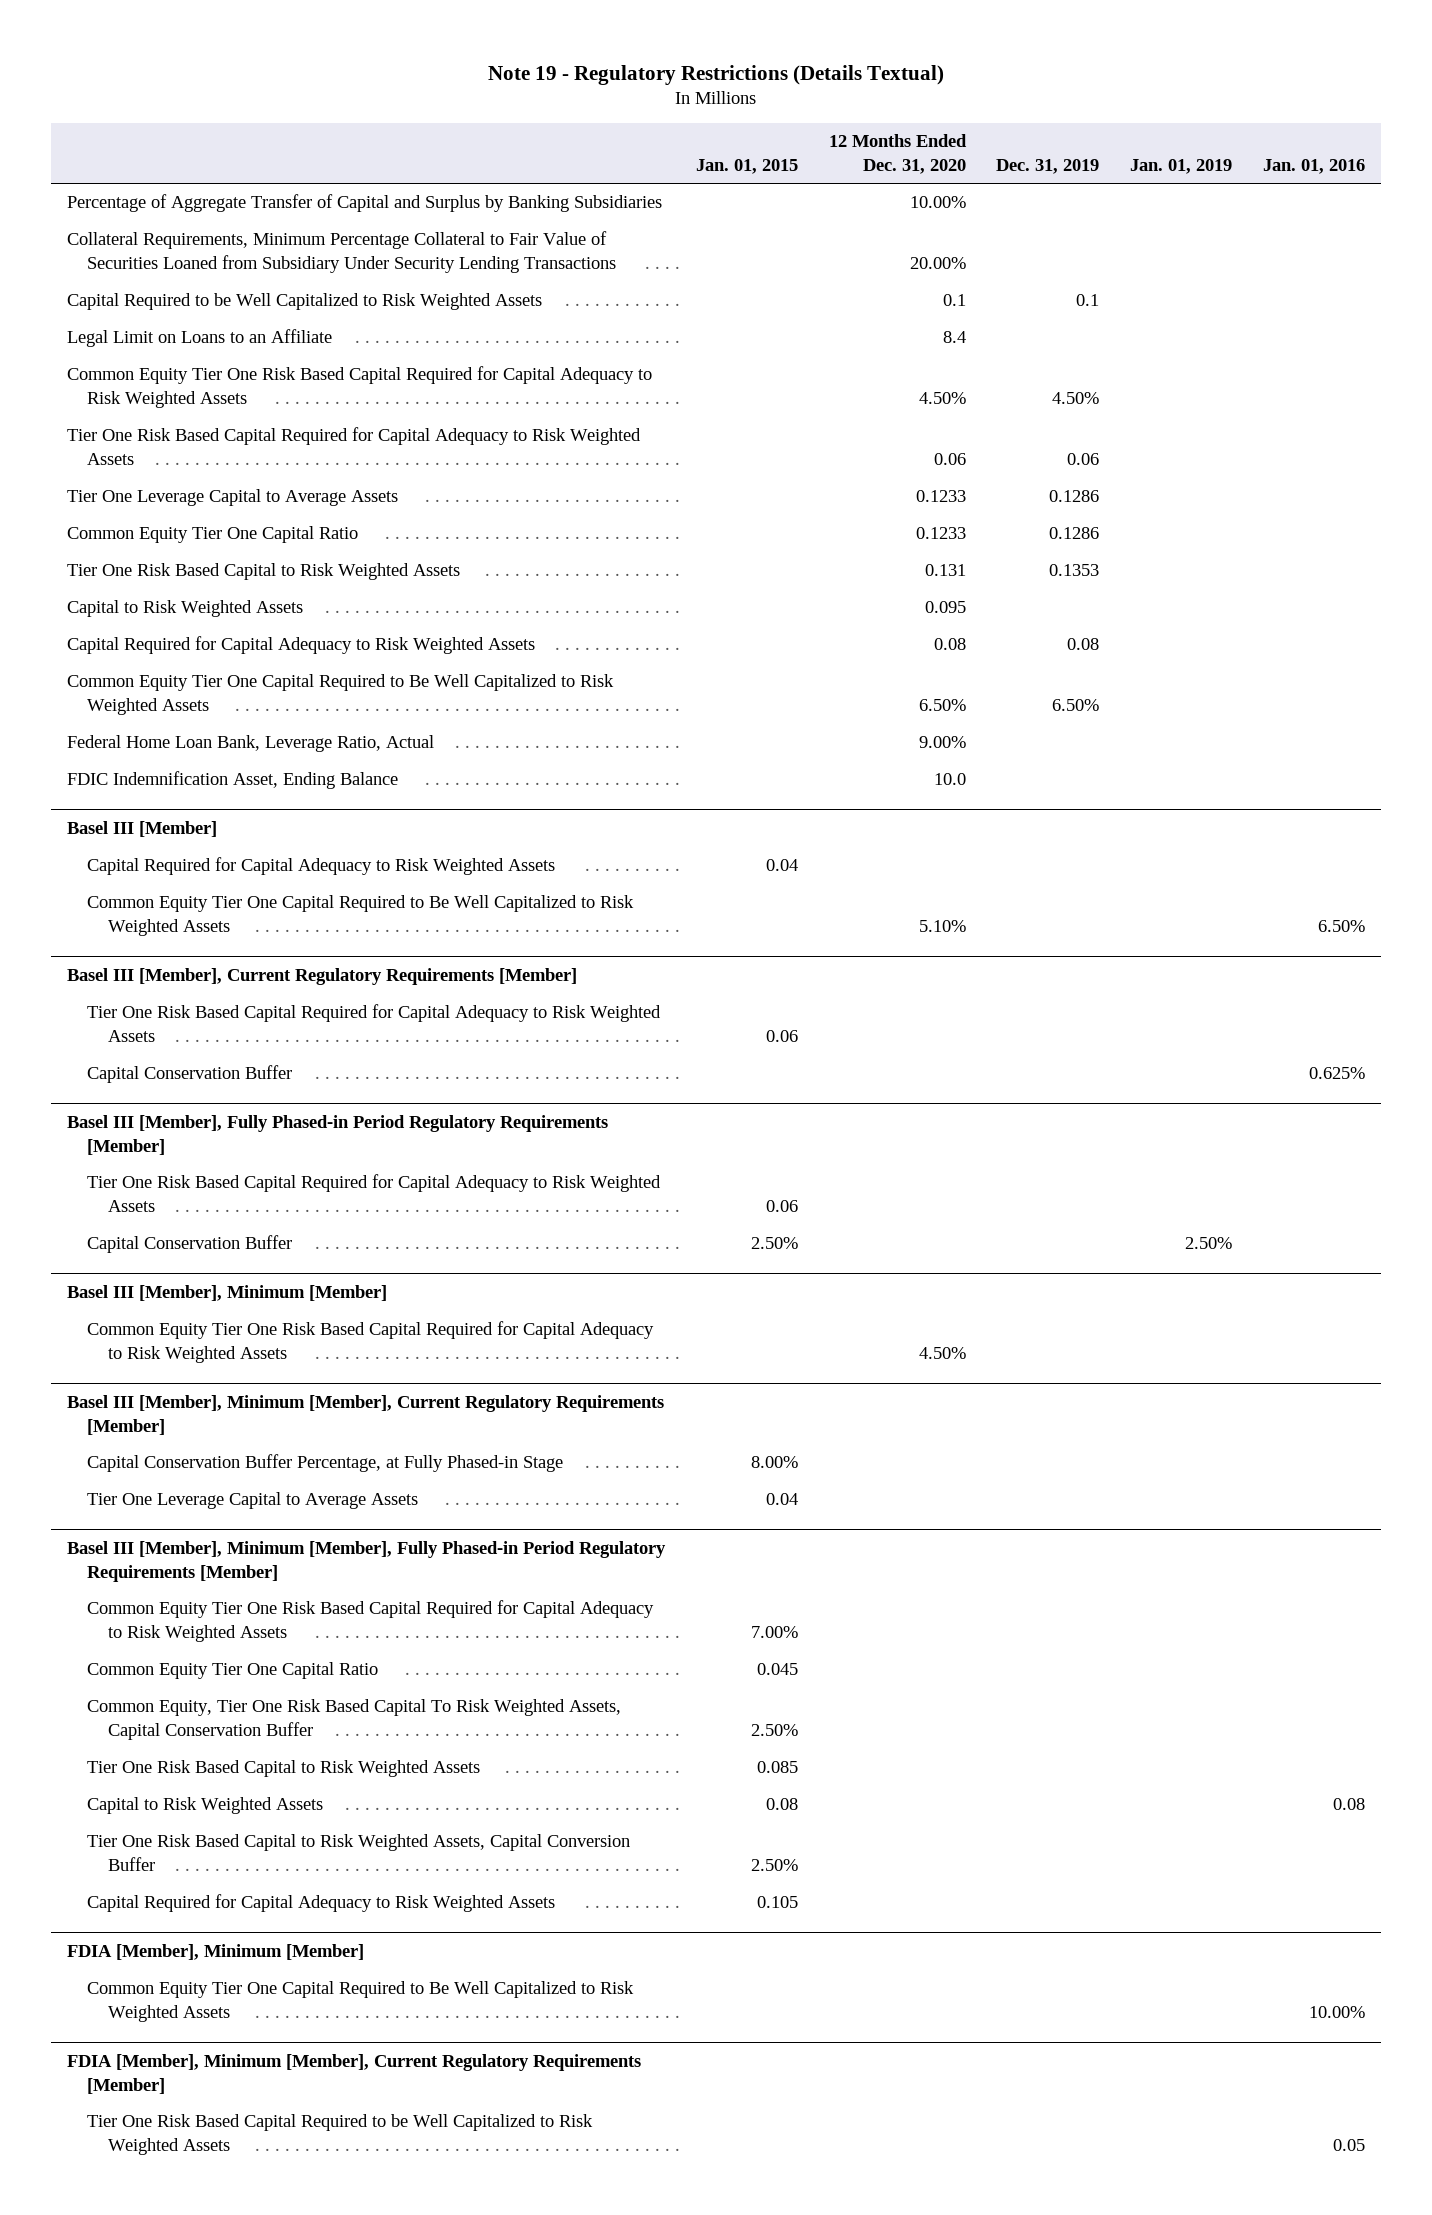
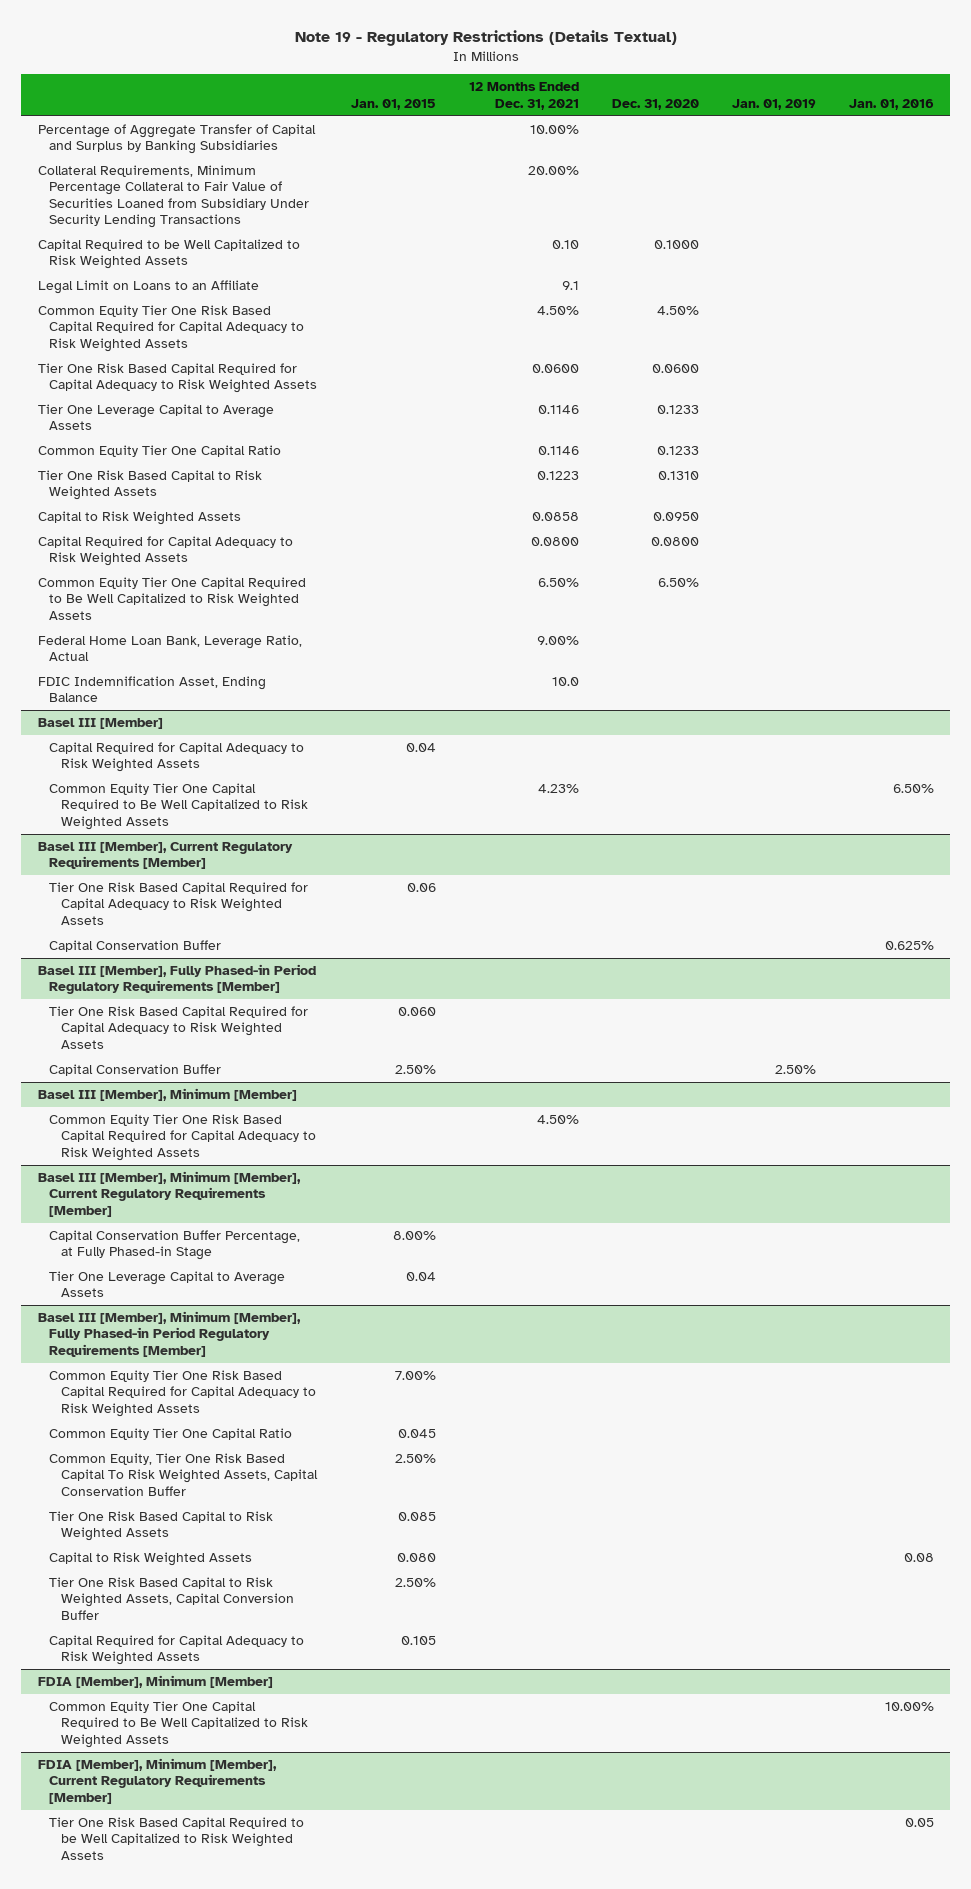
[828,134,967,174] 12 Months Ended Dec. 31, 2020 -> none
[996,158,1100,174] Dec. 31, 2019 -> none
none -> [468,82,579,110] 12 Months Ended Dec. 31, 2021
none -> [611,98,699,110] Dec. 31, 2020
[765,1199,798,1212] 0.06 -> [397,1007,436,1017] 0.060
[765,1798,798,1811] 0.08 -> [396,1553,436,1563] 0.080

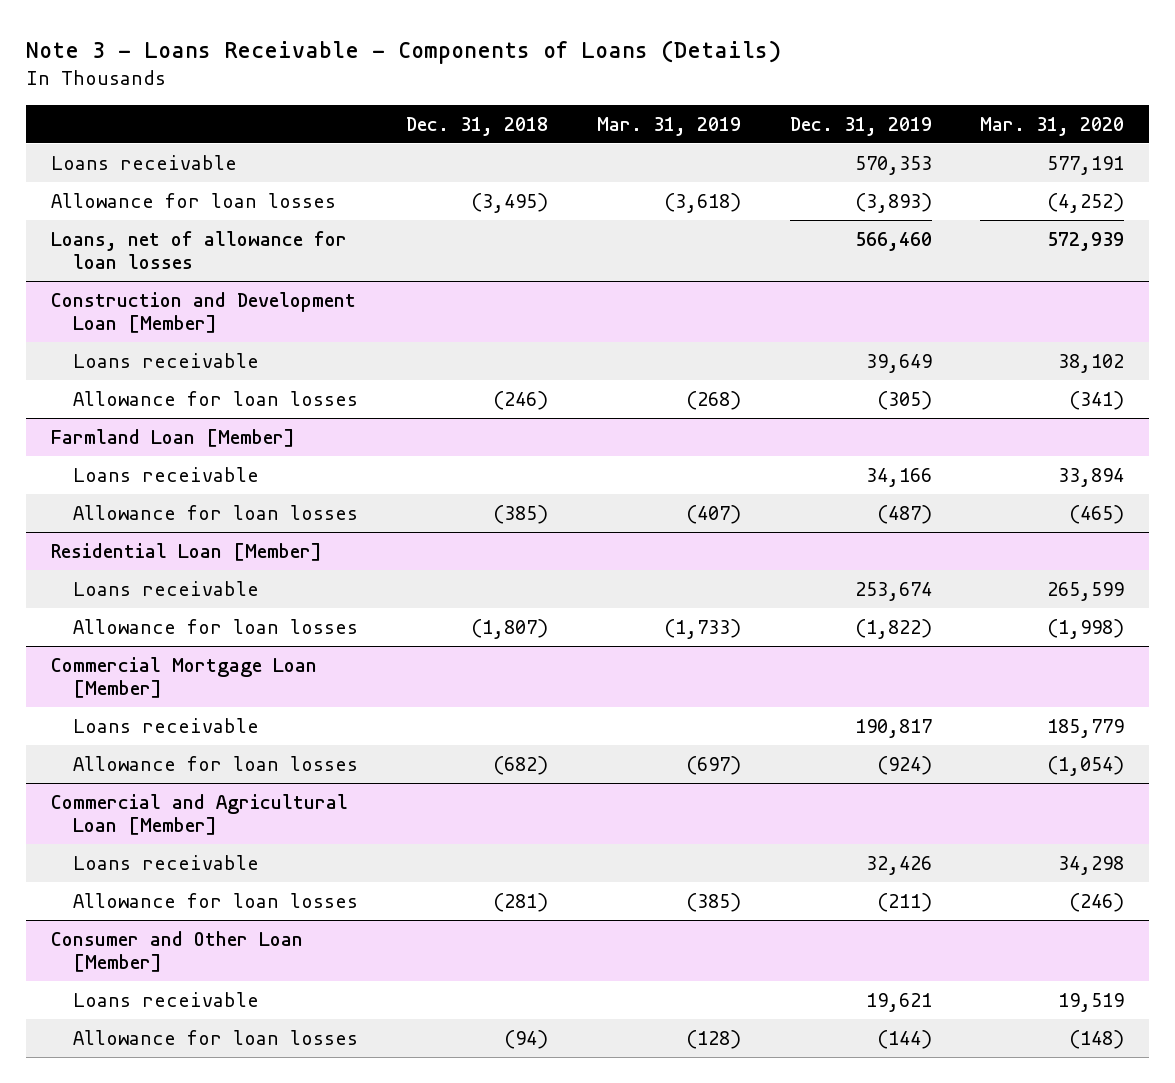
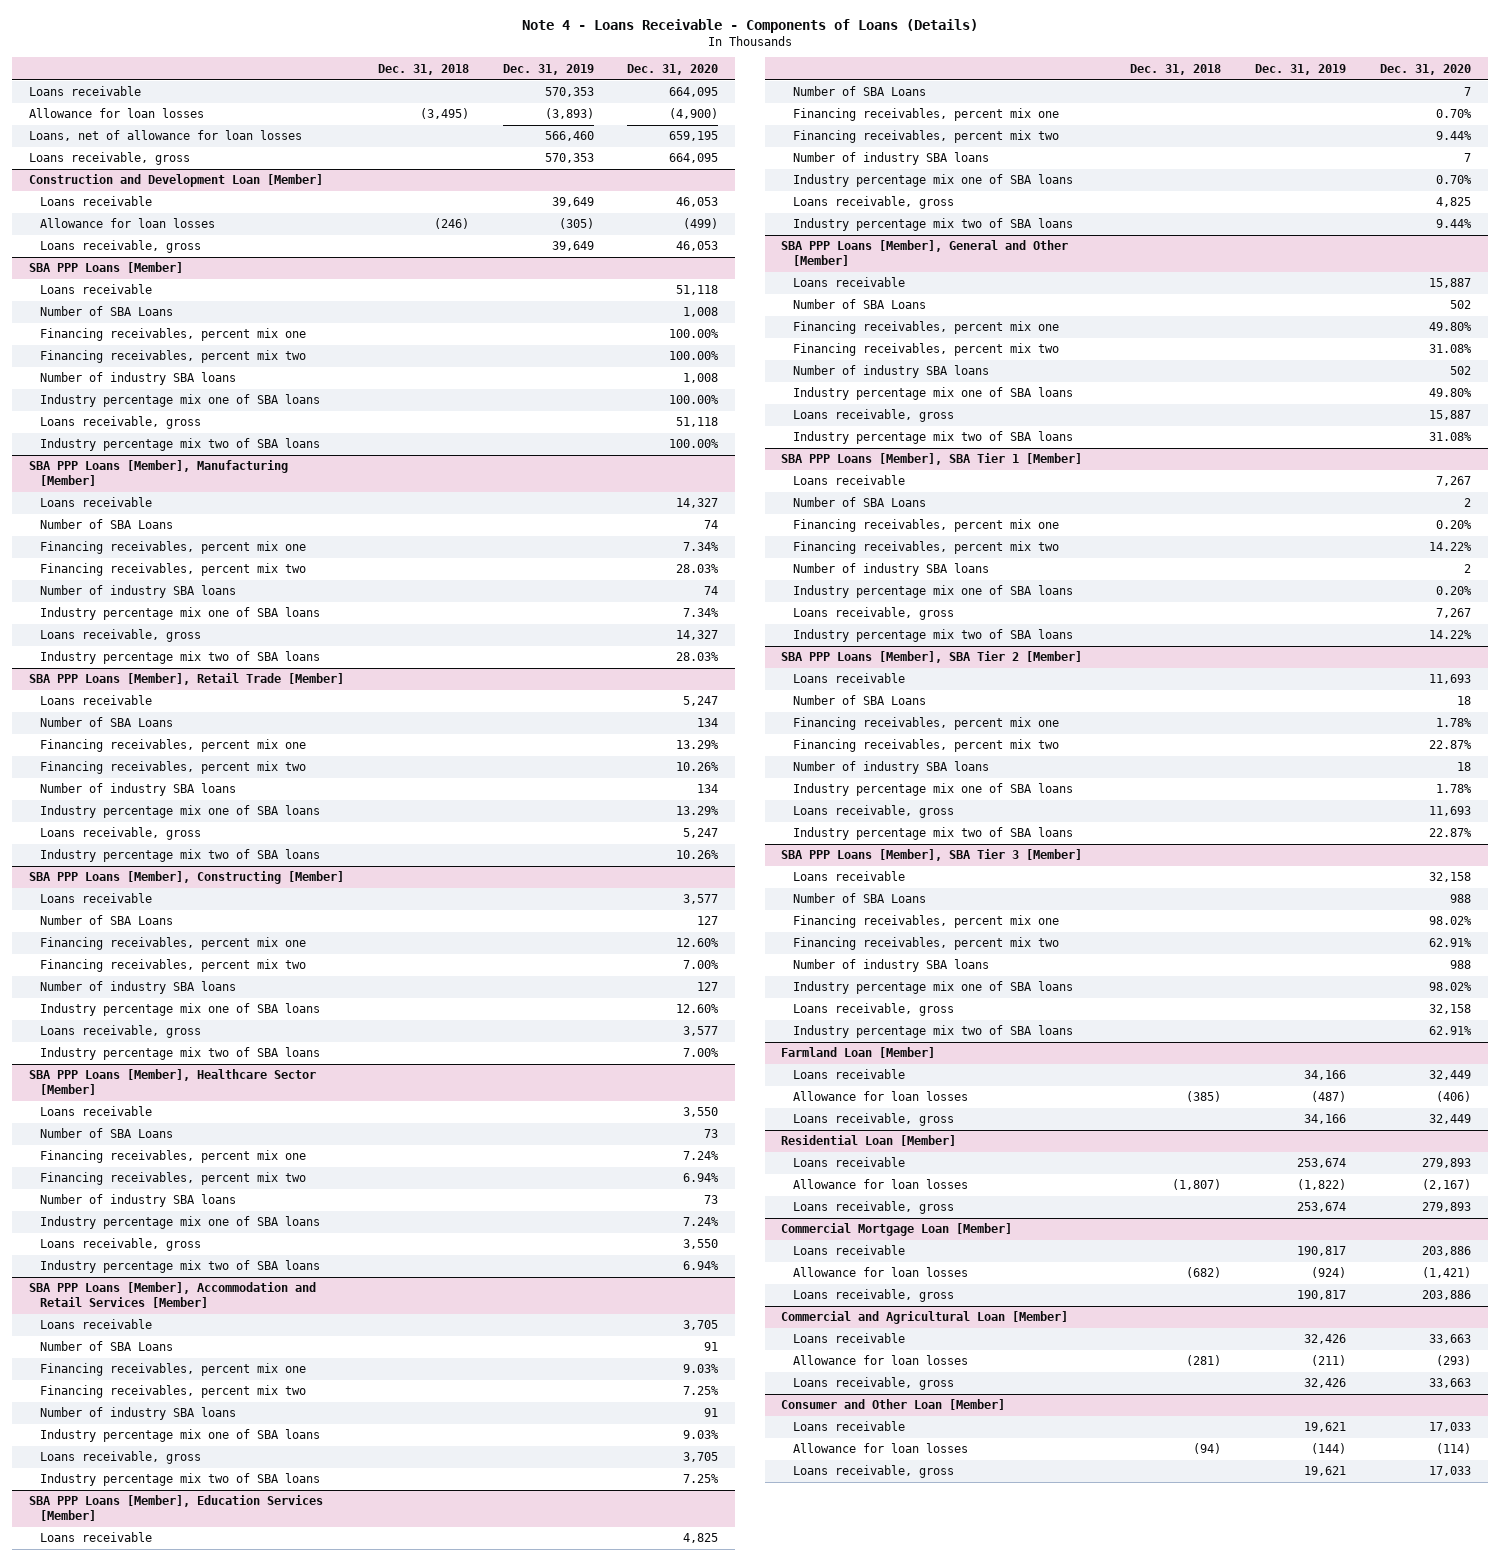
[26,39,782,64] Note 3 - Loans Receivable - Components of Loans (Details) -> [521,19,978,34] Note 4 - Loans Receivable - Components of Loans (Details)
[597,116,742,136] Mar. 31, 2019 -> none
[980,116,1125,136] Mar. 31, 2020 -> none
none -> [627,63,719,75] Dec. 31, 2020
none -> [28,152,190,166] Loans receivable, gross
none -> [40,240,202,254] Loans receivable, gross
none -> [28,262,183,274] SBA PPP Loans [Member]
none -> [40,284,153,295] Loans receivable
none -> [40,306,174,317] Number of SBA Loans
none -> [40,328,307,342] Financing receivables, percent mix one
none -> [40,350,307,364] Financing receivables, percent mix two
none -> [40,372,237,386] Number of industry SBA loans
none -> [40,394,321,408] Industry percentage mix one of SBA loans
none -> [40,416,202,430] Loans receivable, gross
none -> [40,438,321,452] Industry percentage mix two of SBA loans
none -> [28,460,288,487] SBA PPP Loans [Member], Manufacturing [Member]
none -> [40,497,153,508] Loans receivable
none -> [40,519,174,530] Number of SBA Loans
none -> [40,541,307,555] Financing receivables, percent mix one
none -> [40,563,307,577] Financing receivables, percent mix two
none -> [40,585,237,599] Number of industry SBA loans
none -> [40,607,321,621] Industry percentage mix one of SBA loans
none -> [40,629,202,643] Loans receivable, gross
none -> [40,651,321,665] Industry percentage mix two of SBA loans
none -> [28,673,344,686] SBA PPP Loans [Member], Retail Trade [Member]
none -> [40,695,153,706] Loans receivable
none -> [40,717,174,728] Number of SBA Loans
none -> [40,739,307,753] Financing receivables, percent mix one
none -> [40,761,307,775] Financing receivables, percent mix two
none -> [40,783,237,797] Number of industry SBA loans
none -> [40,805,321,819] Industry percentage mix one of SBA loans
none -> [40,827,202,841] Loans receivable, gross
none -> [40,849,321,863] Industry percentage mix two of SBA loans
none -> [28,871,344,885] SBA PPP Loans [Member], Constructing [Member]
none -> [40,893,153,904] Loans receivable
none -> [40,915,174,926] Number of SBA Loans
none -> [40,937,307,951] Financing receivables, percent mix one
none -> [40,959,307,973] Financing receivables, percent mix two
none -> [40,981,237,995] Number of industry SBA loans
none -> [40,1003,321,1017] Industry percentage mix one of SBA loans
none -> [40,1025,202,1039] Loans receivable, gross
none -> [40,1047,321,1061] Industry percentage mix two of SBA loans
none -> [28,1069,316,1096] SBA PPP Loans [Member], Healthcare Sector [Member]
none -> [40,1106,153,1117] Loans receivable
none -> [40,1128,174,1139] Number of SBA Loans
none -> [40,1150,307,1164] Financing receivables, percent mix one
none -> [40,1172,307,1186] Financing receivables, percent mix two
none -> [40,1194,237,1208] Number of industry SBA loans
none -> [40,1216,321,1230] Industry percentage mix one of SBA loans
none -> [40,1238,202,1252] Loans receivable, gross
none -> [40,1260,321,1274] Industry percentage mix two of SBA loans
none -> [28,1282,316,1309] SBA PPP Loans [Member], Accommodation and Retail Services [Member]
none -> [40,1319,153,1330] Loans receivable
none -> [40,1341,174,1352] Number of SBA Loans
none -> [40,1363,307,1377] Financing receivables, percent mix one
none -> [40,1385,307,1399] Financing receivables, percent mix two
none -> [40,1407,237,1421] Number of industry SBA loans
none -> [40,1429,321,1443] Industry percentage mix one of SBA loans
none -> [40,1451,202,1465] Loans receivable, gross
none -> [40,1473,321,1487] Industry percentage mix two of SBA loans
none -> [28,1495,323,1522] SBA PPP Loans [Member], Education Services [Member]
none -> [40,1532,153,1543] Loans receivable
none -> [792,86,926,97] Number of SBA Loans
none -> [792,108,1059,122] Financing receivables, percent mix one
none -> [792,130,1059,144] Financing receivables, percent mix two
none -> [792,152,989,166] Number of industry SBA loans
none -> [792,174,1073,188] Industry percentage mix one of SBA loans
none -> [792,196,954,210] Loans receivable, gross
none -> [792,218,1073,232] Industry percentage mix two of SBA loans
none -> [781,240,1069,267] SBA PPP Loans [Member], General and Other [Member]
none -> [792,277,905,288] Loans receivable
none -> [792,299,926,310] Number of SBA Loans
none -> [792,321,1059,335] Financing receivables, percent mix one
none -> [792,343,1059,357] Financing receivables, percent mix two
none -> [792,365,989,379] Number of industry SBA loans
none -> [792,387,1073,401] Industry percentage mix one of SBA loans
none -> [792,409,954,423] Loans receivable, gross
none -> [792,431,1073,445] Industry percentage mix two of SBA loans
none -> [781,453,1083,466] SBA PPP Loans [Member], SBA Tier 1 [Member]
none -> [792,475,905,486] Loans receivable
none -> [792,497,926,508] Number of SBA Loans
none -> [792,519,1059,533] Financing receivables, percent mix one
none -> [792,541,1059,555] Financing receivables, percent mix two
none -> [792,563,989,577] Number of industry SBA loans
none -> [792,585,1073,599] Industry percentage mix one of SBA loans
none -> [792,607,954,621] Loans receivable, gross
none -> [792,629,1073,643] Industry percentage mix two of SBA loans
none -> [781,651,1083,664] SBA PPP Loans [Member], SBA Tier 2 [Member]
none -> [792,673,905,684] Loans receivable
none -> [792,695,926,706] Number of SBA Loans
none -> [792,717,1059,731] Financing receivables, percent mix one
none -> [792,739,1059,753] Financing receivables, percent mix two
none -> [792,761,989,775] Number of industry SBA loans
none -> [792,783,1073,797] Industry percentage mix one of SBA loans
none -> [792,805,954,819] Loans receivable, gross
none -> [792,827,1073,841] Industry percentage mix two of SBA loans
none -> [781,849,1083,862] SBA PPP Loans [Member], SBA Tier 3 [Member]
none -> [792,871,905,882] Loans receivable
none -> [792,893,926,904] Number of SBA Loans
none -> [792,915,1059,929] Financing receivables, percent mix one
none -> [792,937,1059,951] Financing receivables, percent mix two
none -> [792,959,989,973] Number of industry SBA loans
none -> [792,981,1073,995] Industry percentage mix one of SBA loans
none -> [792,1003,954,1017] Loans receivable, gross
none -> [792,1025,1073,1039] Industry percentage mix two of SBA loans
none -> [792,1113,954,1127] Loans receivable, gross
none -> [792,1201,954,1215] Loans receivable, gross
none -> [792,1289,954,1303] Loans receivable, gross
none -> [792,1377,954,1391] Loans receivable, gross
none -> [792,1465,954,1479] Loans receivable, gross

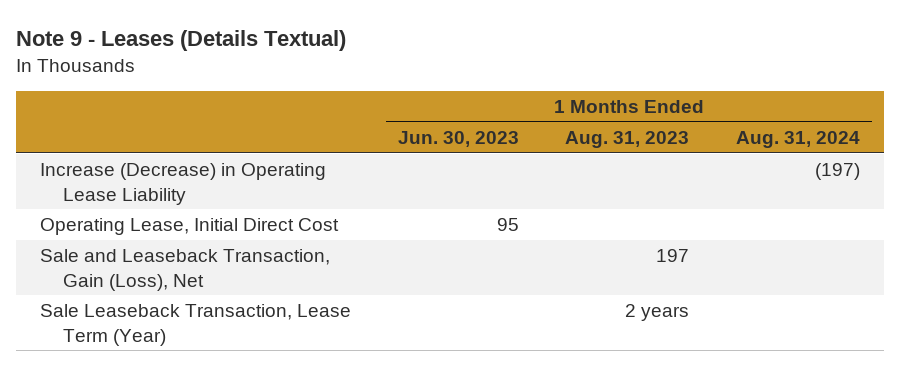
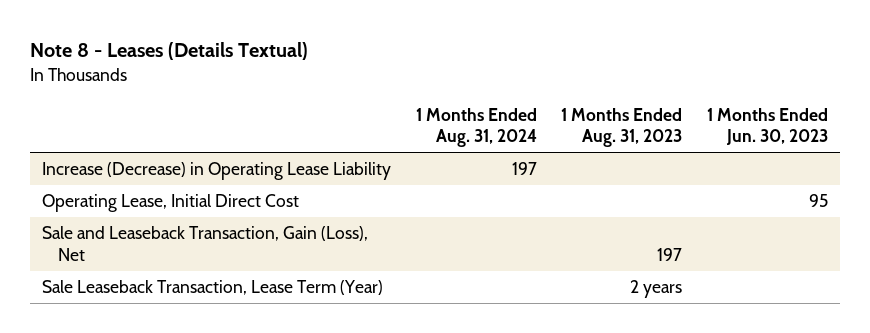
[16,30,347,52] Note 9 - Leases (Details Textual) -> [30,42,309,61] Note 8 - Leases (Details Textual)
[815,162,861,180] (197) -> [511,162,537,176] 197

